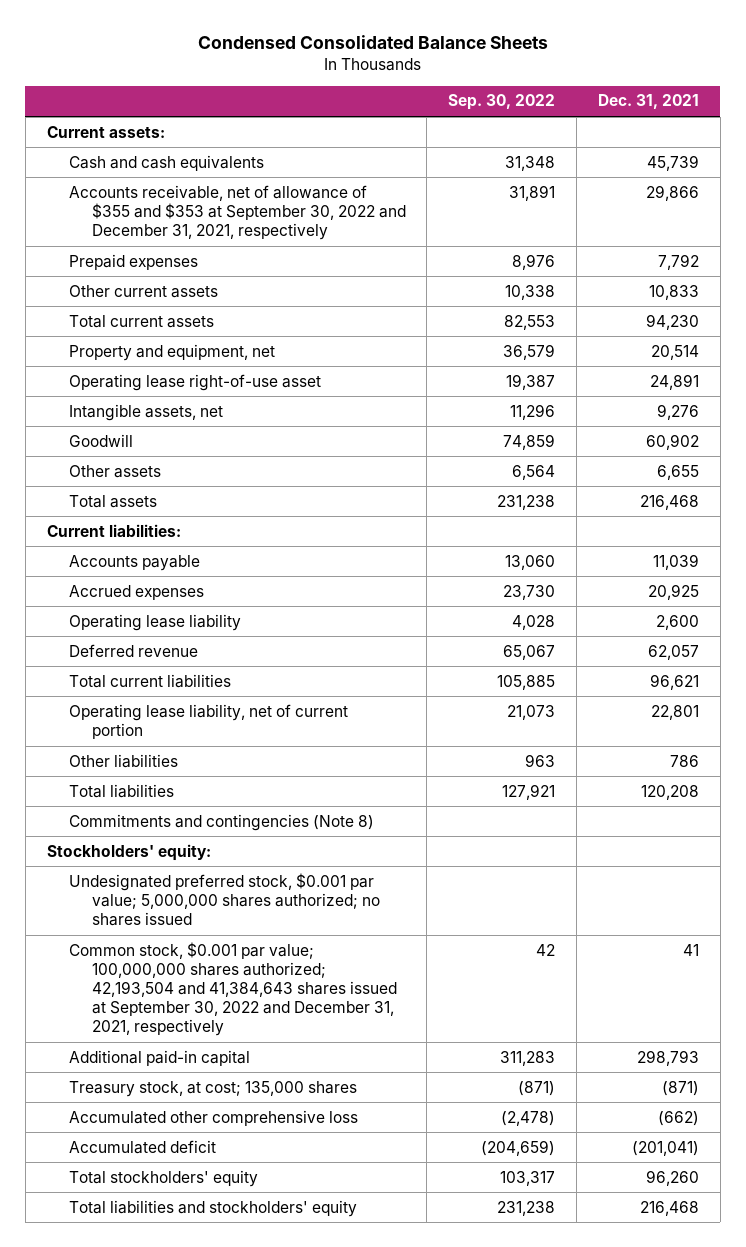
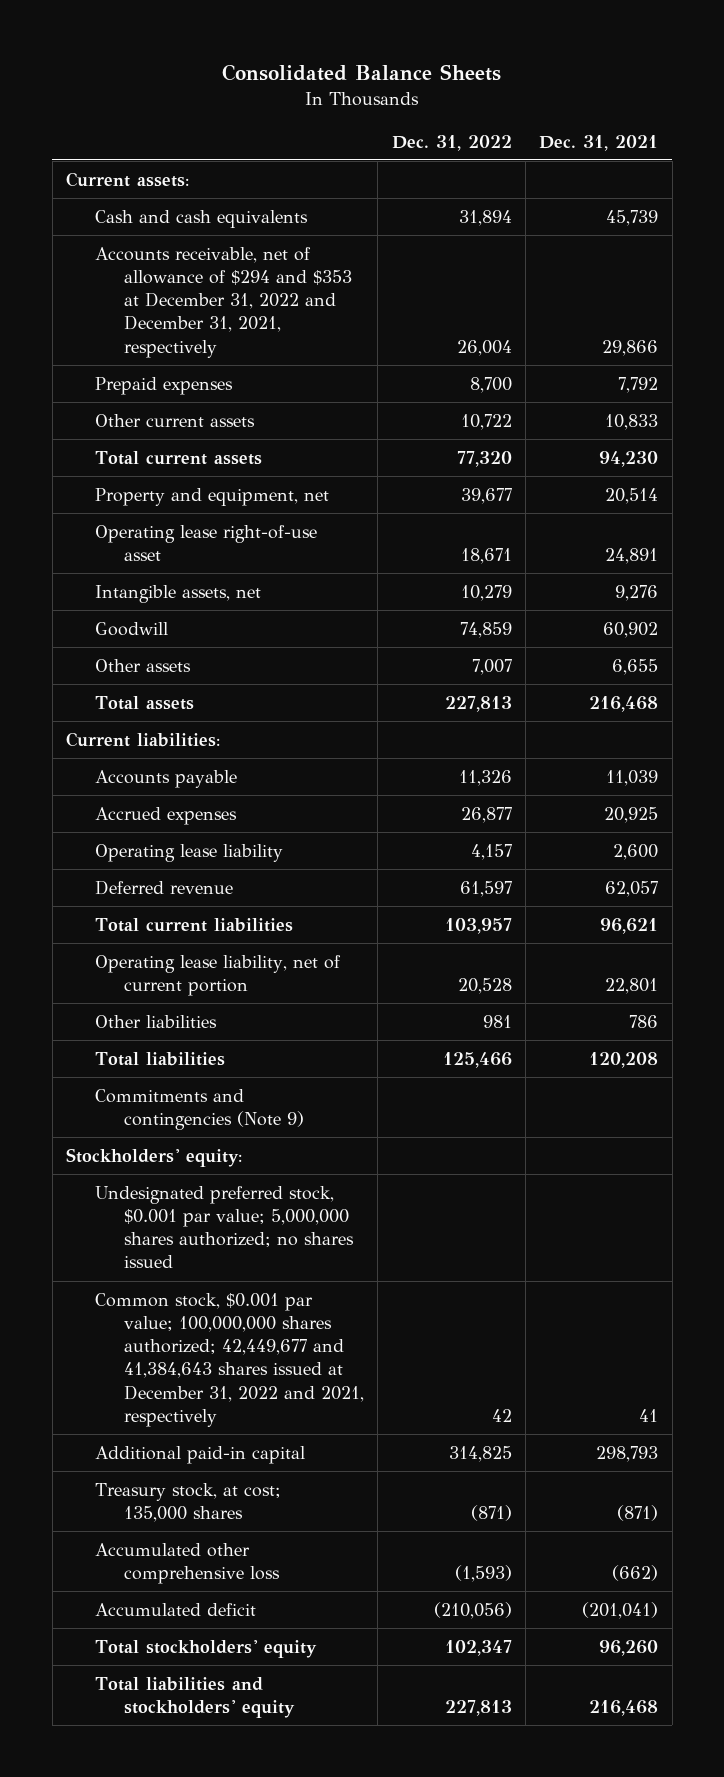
[197,35,548,50] Condensed Consolidated Balance Sheets -> [222,64,502,82] Consolidated Balance Sheets
[448,94,556,111] Sep. 30, 2022 -> none
none -> [391,134,512,151] Dec. 31, 2022
[69,184,406,240] Accounts receivable, net of allowance of $355 and $353 at September 30, 2022 and December 31, 2021, respectively -> [94,246,352,358] Accounts receivable, net of allowance of $294 and $353 at December 31, 2022 and December 31, 2021, respectively
[69,813,375,831] Commitments and contingencies (Note 8) -> [94,1088,304,1130] Commitments and contingencies (Note 9)
[69,941,397,1036] Common stock, $0.001 par value; 100,000,000 shares authorized; 42,193,504 and 41,384,643 shares issued at September 30, 2022 and December 31, 2021, respectively -> [94,1292,364,1427] Common stock, $0.001 par value; 100,000,000 shares authorized; 42,449,677 and 41,384,643 shares issued at December 31, 2022 and 2021, respectively

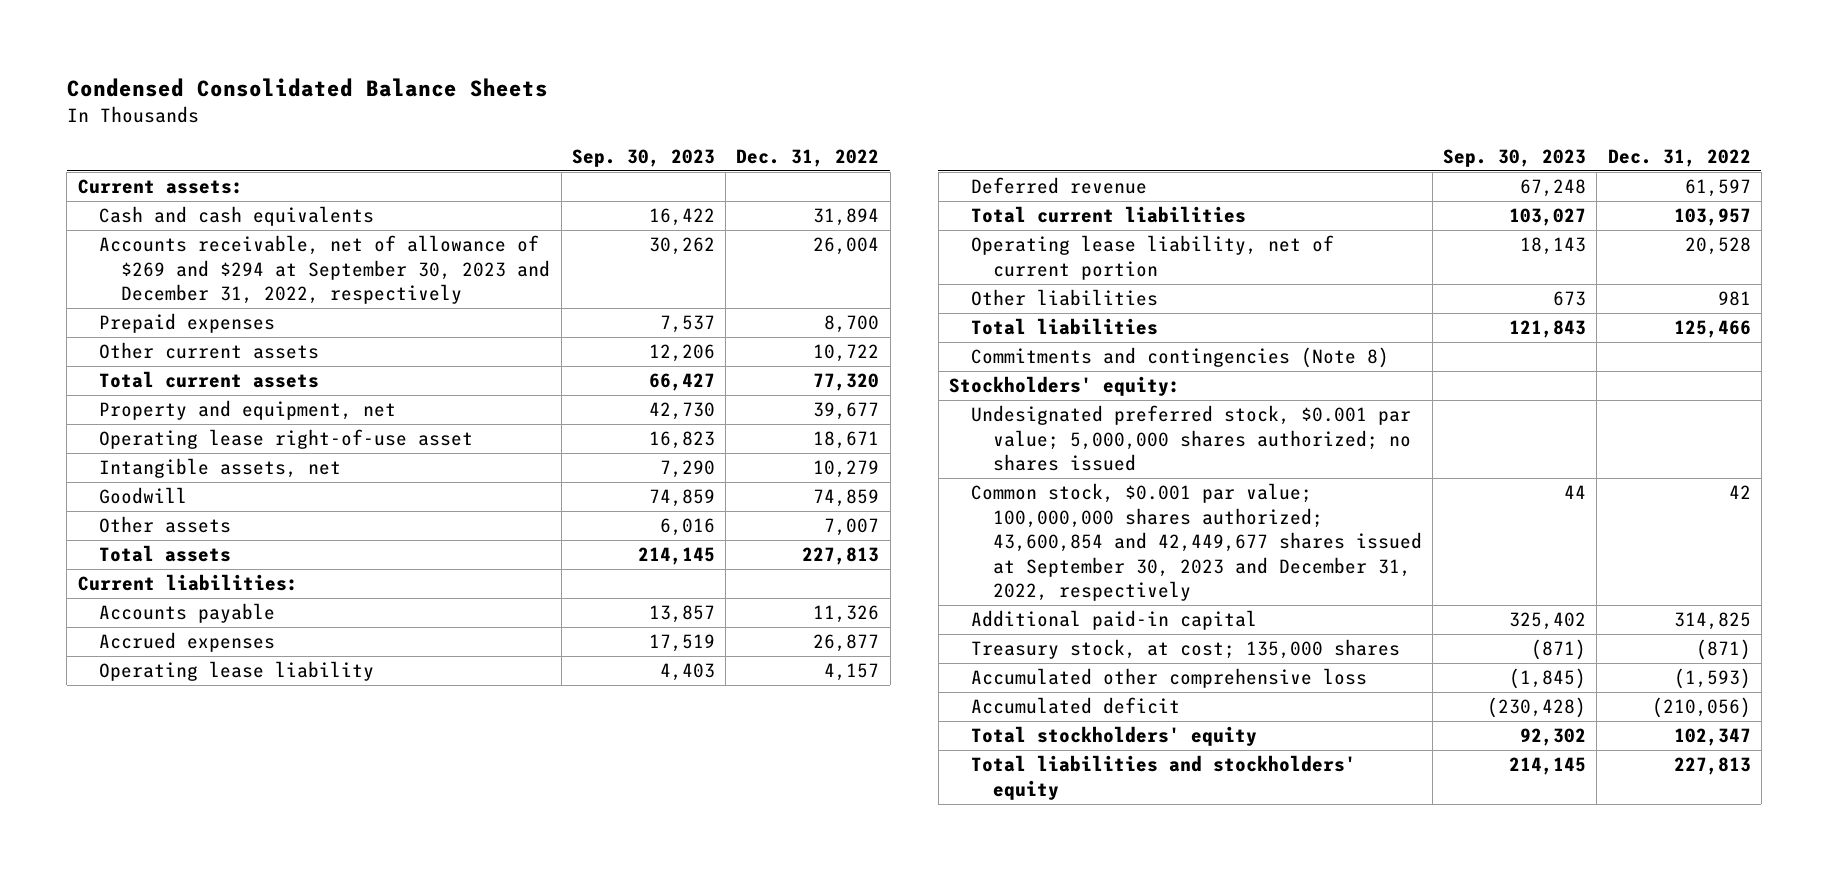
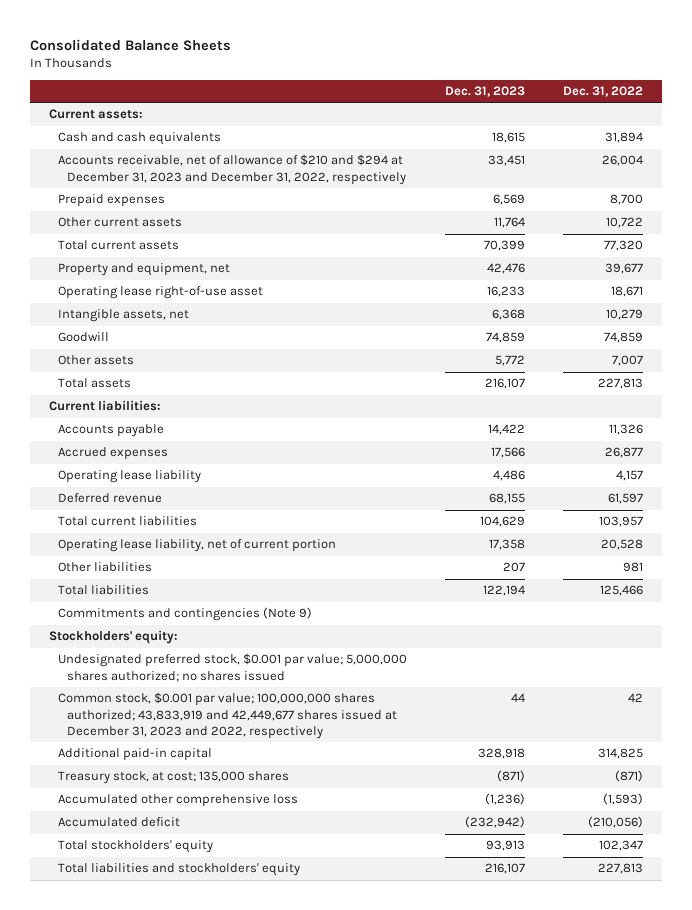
[66,78,548,98] Condensed Consolidated Balance Sheets -> [29,38,231,51] Consolidated Balance Sheets
[571,148,715,167] Sep. 30, 2023 -> none
none -> [445,86,526,98] Dec. 31, 2023
[99,235,551,305] Accounts receivable, net of allowance of $269 and $294 at September 30, 2023 and December 31, 2022, respectively -> [58,154,407,185] Accounts receivable, net of allowance of $210 and $294 at December 31, 2023 and December 31, 2022, respectively
[970,347,1389,369] Commitments and contingencies (Note 8) -> [58,607,313,622] Commitments and contingencies (Note 9)
[970,483,1422,602] Common stock, $0.001 par value; 100,000,000 shares authorized; 43,600,854 and 42,449,677 shares issued at September 30, 2023 and December 31, 2022, respectively -> [58,692,398,739] Common stock, $0.001 par value; 100,000,000 shares authorized; 43,833,919 and 42,449,677 shares issued at December 31, 2023 and 2022, respectively

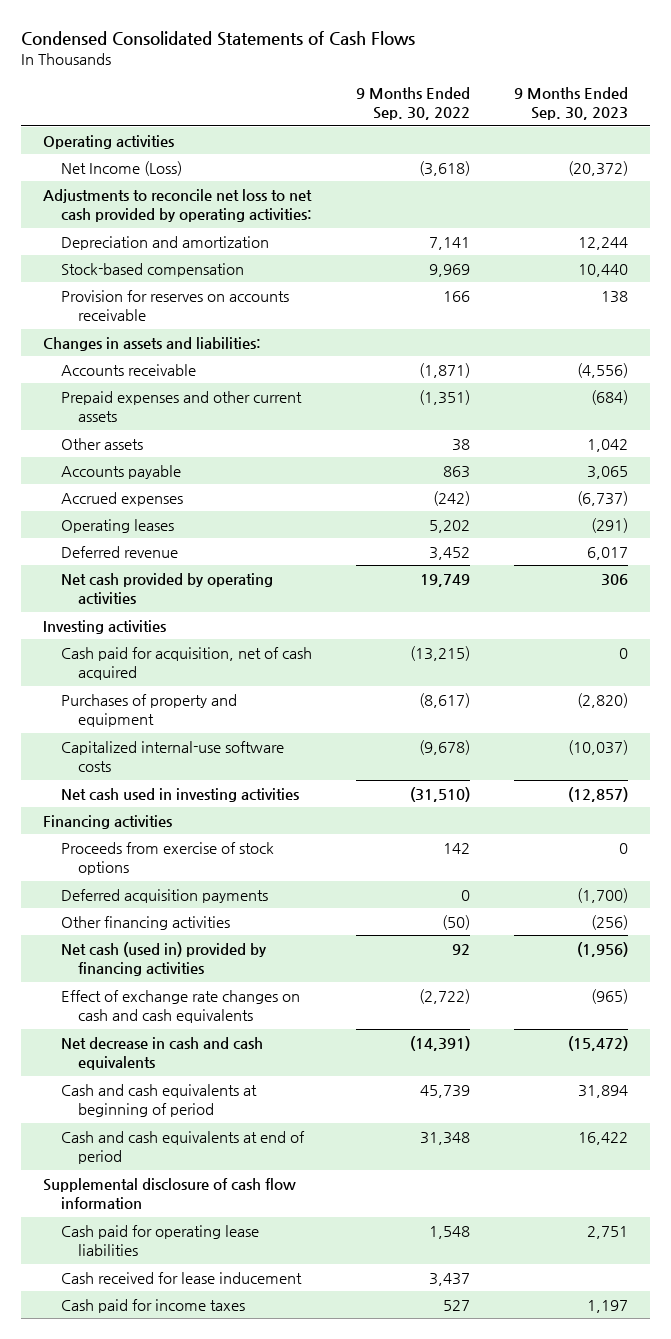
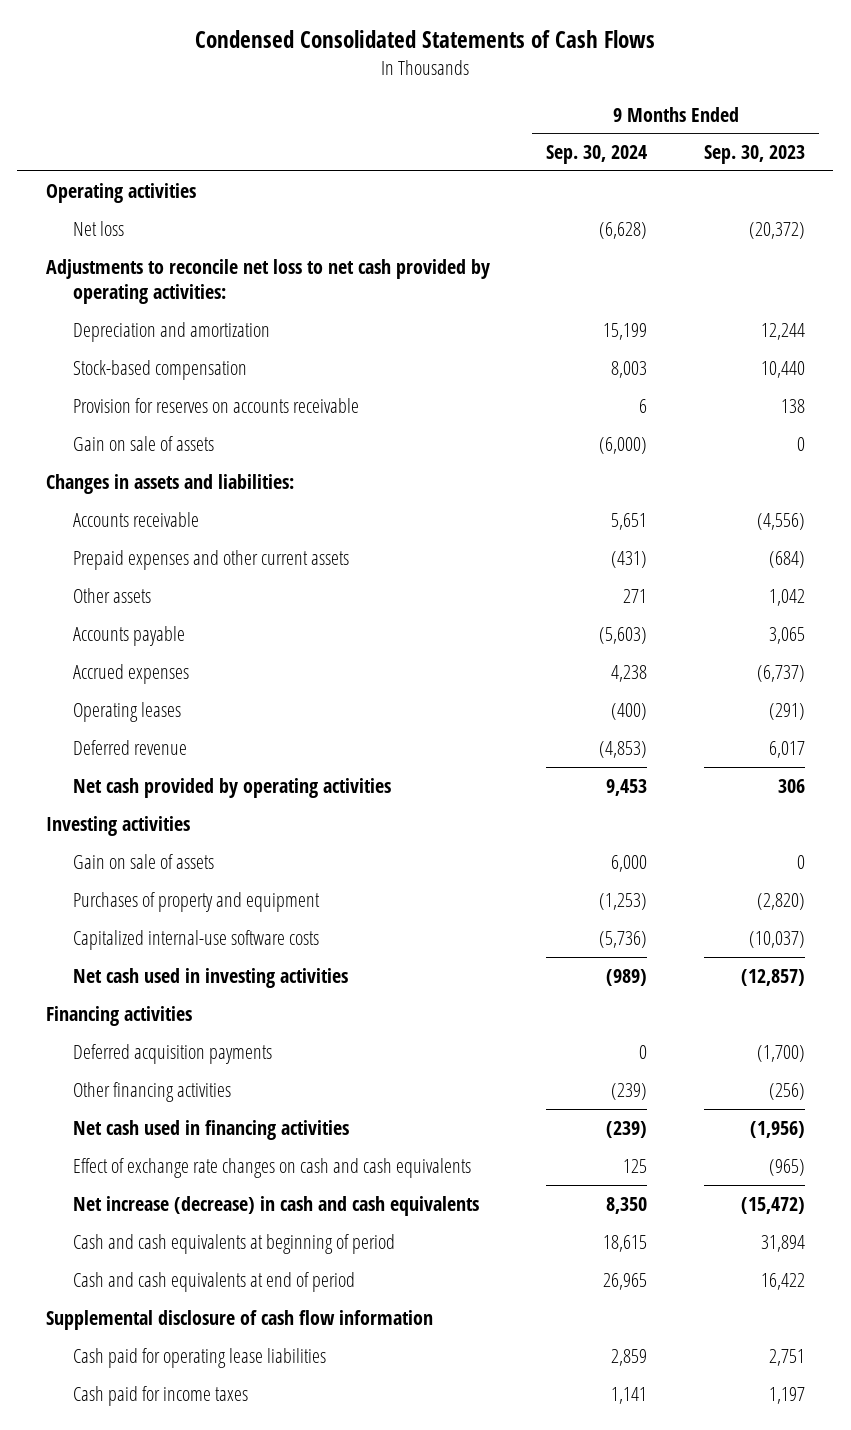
[355,86,470,121] 9 Months Ended Sep. 30, 2022 -> none
none -> [546,145,648,165] Sep. 30, 2024
[60,160,182,176] Net Income (Loss) -> [72,220,124,236] Net loss
none -> [72,435,214,451] Gain on sale of assets
[60,646,312,681] Cash paid for acquisition, net of cash acquired -> none
none -> [72,853,214,869] Gain on sale of assets
[60,841,274,876] Proceeds from exercise of stock options -> none
[60,941,267,977] Net cash (used in) provided by financing activities -> [72,1119,349,1140] Net cash used in financing activities
[60,1036,263,1071] Net decrease in cash and cash equivalents -> [72,1195,479,1216] Net increase (decrease) in cash and cash equivalents
[60,1271,302,1284] Cash received for lease inducement -> none

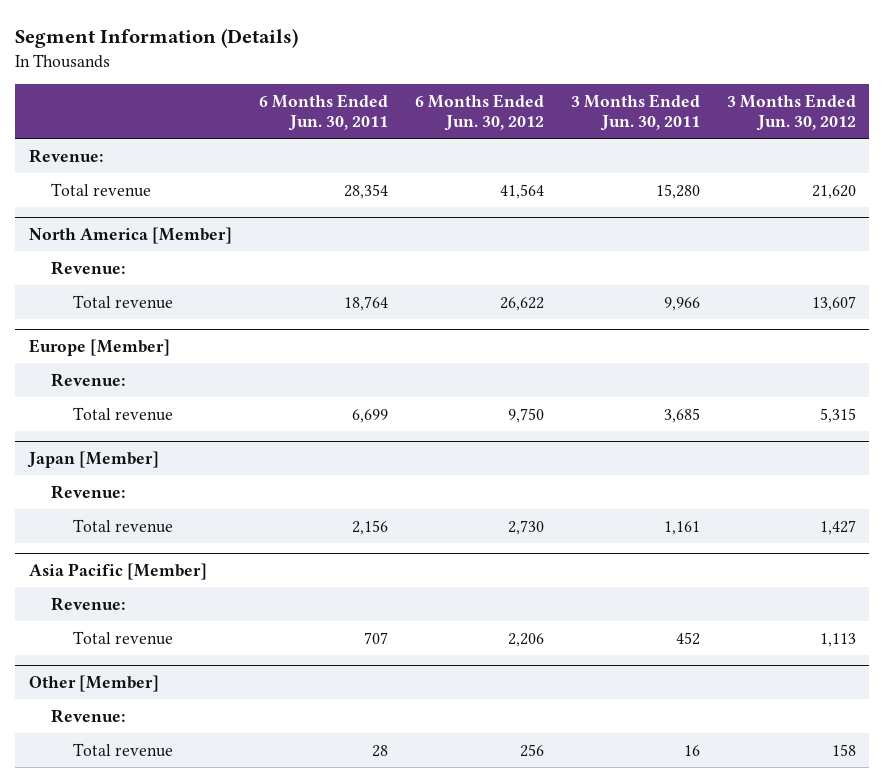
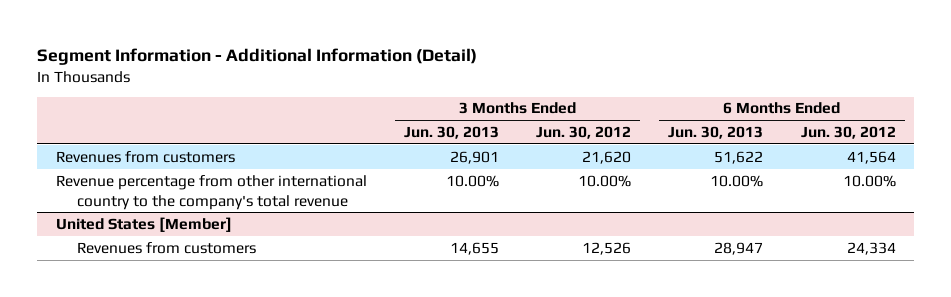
[15,27,299,48] Segment Information (Details) -> [37,47,478,65] Segment Information - Additional Information (Detail)
[258,93,388,132] 6 Months Ended Jun. 30, 2011 -> none
[570,93,700,132] 3 Months Ended Jun. 30, 2011 -> none
none -> [403,125,499,139] Jun. 30, 2013
none -> [668,125,764,139] Jun. 30, 2013
[28,148,103,163] Revenue: -> none
[28,226,232,244] North America [Member] -> none
[51,260,126,275] Revenue: -> none
[73,294,174,309] Total revenue -> none
[28,338,170,356] Europe [Member] -> none
[51,372,126,387] Revenue: -> none
[73,406,174,421] Total revenue -> none
[26,450,159,468] Japan [Member] -> none
[51,484,126,499] Revenue: -> none
[73,518,174,533] Total revenue -> none
[28,562,207,580] Asia Pacific [Member] -> none
[51,596,126,611] Revenue: -> none
[73,630,174,645] Total revenue -> none
[28,674,159,692] Other [Member] -> none
[51,708,126,723] Revenue: -> none
[73,742,174,757] Total revenue -> none
[51,182,152,197] Total revenue -> [55,150,235,163] Revenues from customers
none -> [55,174,367,210] Revenue percentage from other international country to the company's total revenue
none -> [55,216,232,232] United States [Member]
none -> [76,241,256,254] Revenues from customers

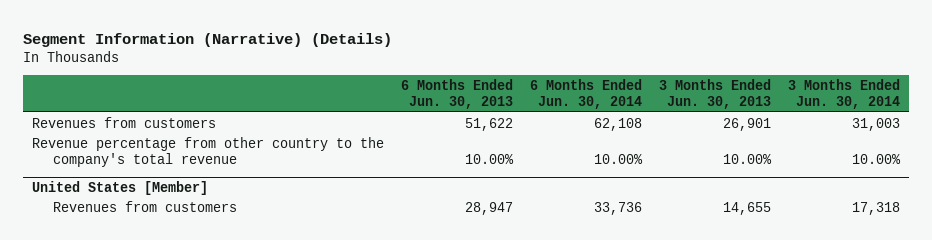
[37,47,478,65] Segment Information - Additional Information (Detail) -> [23,32,393,47] Segment Information (Narrative) (Details)
[536,125,632,139] Jun. 30, 2012 -> none
[800,125,896,139] Jun. 30, 2012 -> none
none -> [529,78,642,109] 6 Months Ended Jun. 30, 2014
none -> [788,78,901,109] 3 Months Ended Jun. 30, 2014
[55,174,367,210] Revenue percentage from other international country to the company's total revenue -> [31,136,384,167] Revenue percentage from other country to the company's total revenue

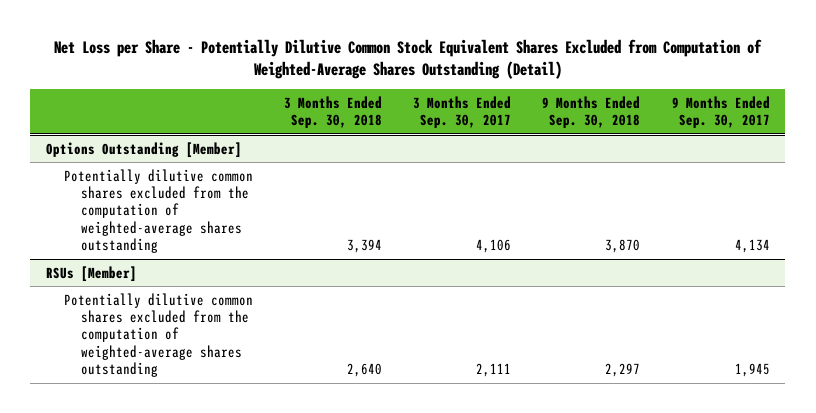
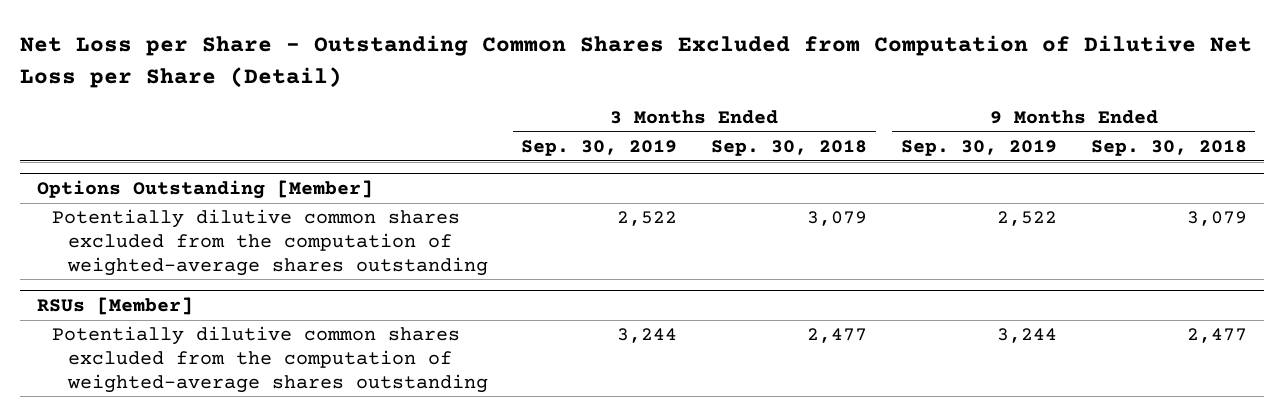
[53,38,762,79] Net Loss per Share - Potentially Dilutive Common Stock Equivalent Shares Excluded from Computation of Weighted-Average Shares Outstanding (Detail) -> [20,35,1253,88] Net Loss per Share - Outstanding Common Shares Excluded from Computation of Dilutive Net Loss per Share (Detail)
[413,95,512,129] 3 Months Ended Sep. 30, 2017 -> none
[671,95,770,129] 9 Months Ended Sep. 30, 2017 -> none
none -> [521,139,678,156] Sep. 30, 2019
none -> [900,139,1057,156] Sep. 30, 2019
[346,238,382,253] 3,394 -> [807,211,868,227] 3,079
[605,238,641,253] 3,870 -> [1186,211,1247,227] 3,079
[346,362,382,377] 2,640 -> [807,328,868,344] 2,477
[605,362,641,377] 2,297 -> [1186,328,1247,344] 2,477

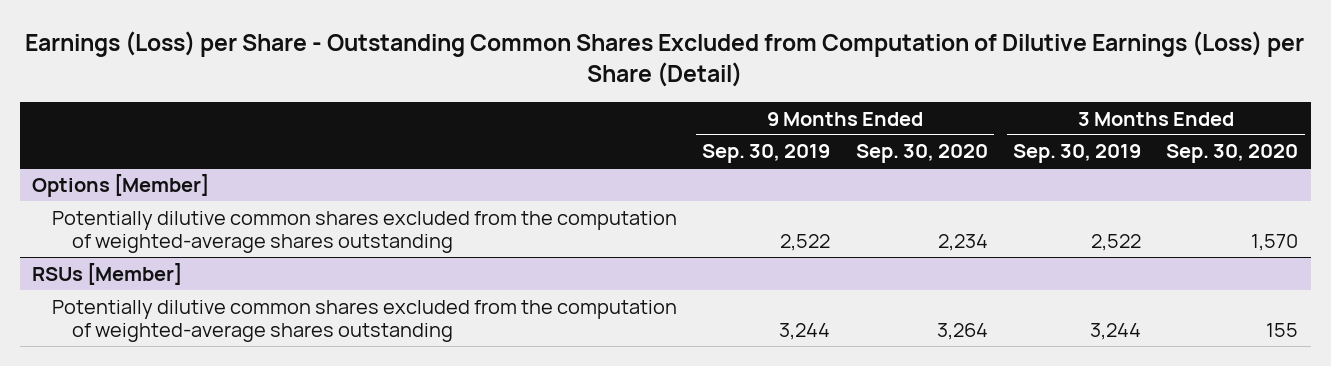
[20,35,1253,88] Net Loss per Share - Outstanding Common Shares Excluded from Computation of Dilutive Net Loss per Share (Detail) -> [25,30,1305,88] Earnings (Loss) per Share - Outstanding Common Shares Excluded from Computation of Dilutive Earnings (Loss) per Share (Detail)
[711,139,868,156] Sep. 30, 2018 -> none
[1090,139,1247,156] Sep. 30, 2018 -> none
none -> [855,144,988,164] Sep. 30, 2020
none -> [1166,144,1299,164] Sep. 30, 2020
[37,180,374,200] Options Outstanding [Member] -> [32,173,210,197] Options [Member]

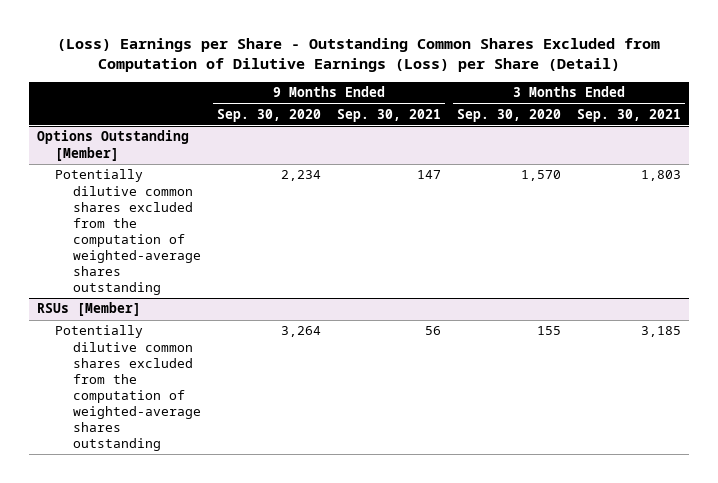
[25,30,1305,88] Earnings (Loss) per Share - Outstanding Common Shares Excluded from Computation of Dilutive Earnings (Loss) per Share (Detail) -> [56,37,660,72] (Loss) Earnings per Share - Outstanding Common Shares Excluded from Computation of Dilutive Earnings (Loss) per Share (Detail)
[702,144,831,164] Sep. 30, 2019 -> none
[1013,144,1142,164] Sep. 30, 2019 -> none
none -> [336,108,441,122] Sep. 30, 2021
none -> [577,108,682,122] Sep. 30, 2021
[32,173,210,197] Options [Member] -> [36,130,189,161] Options Outstanding [Member]

